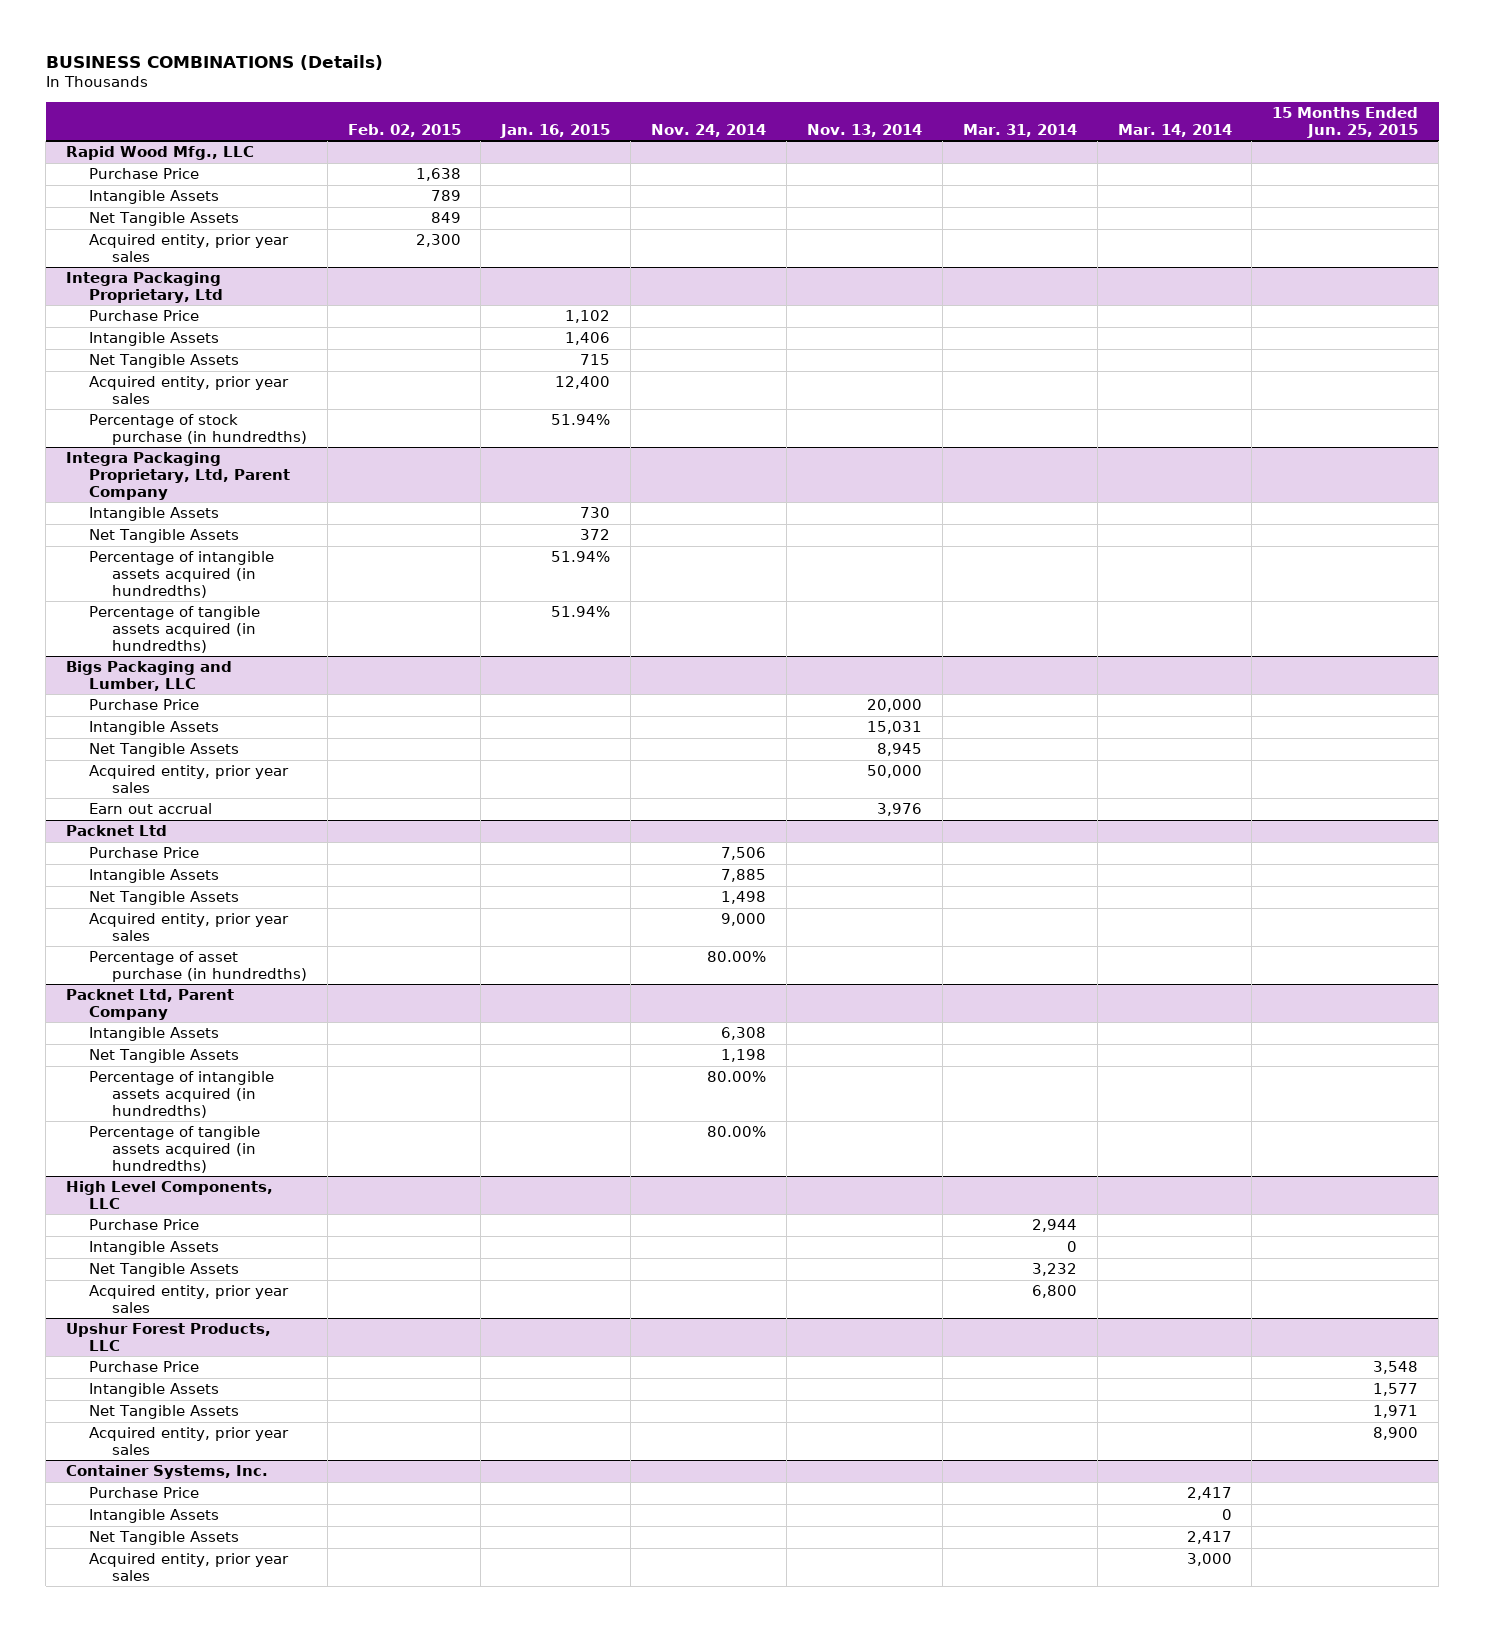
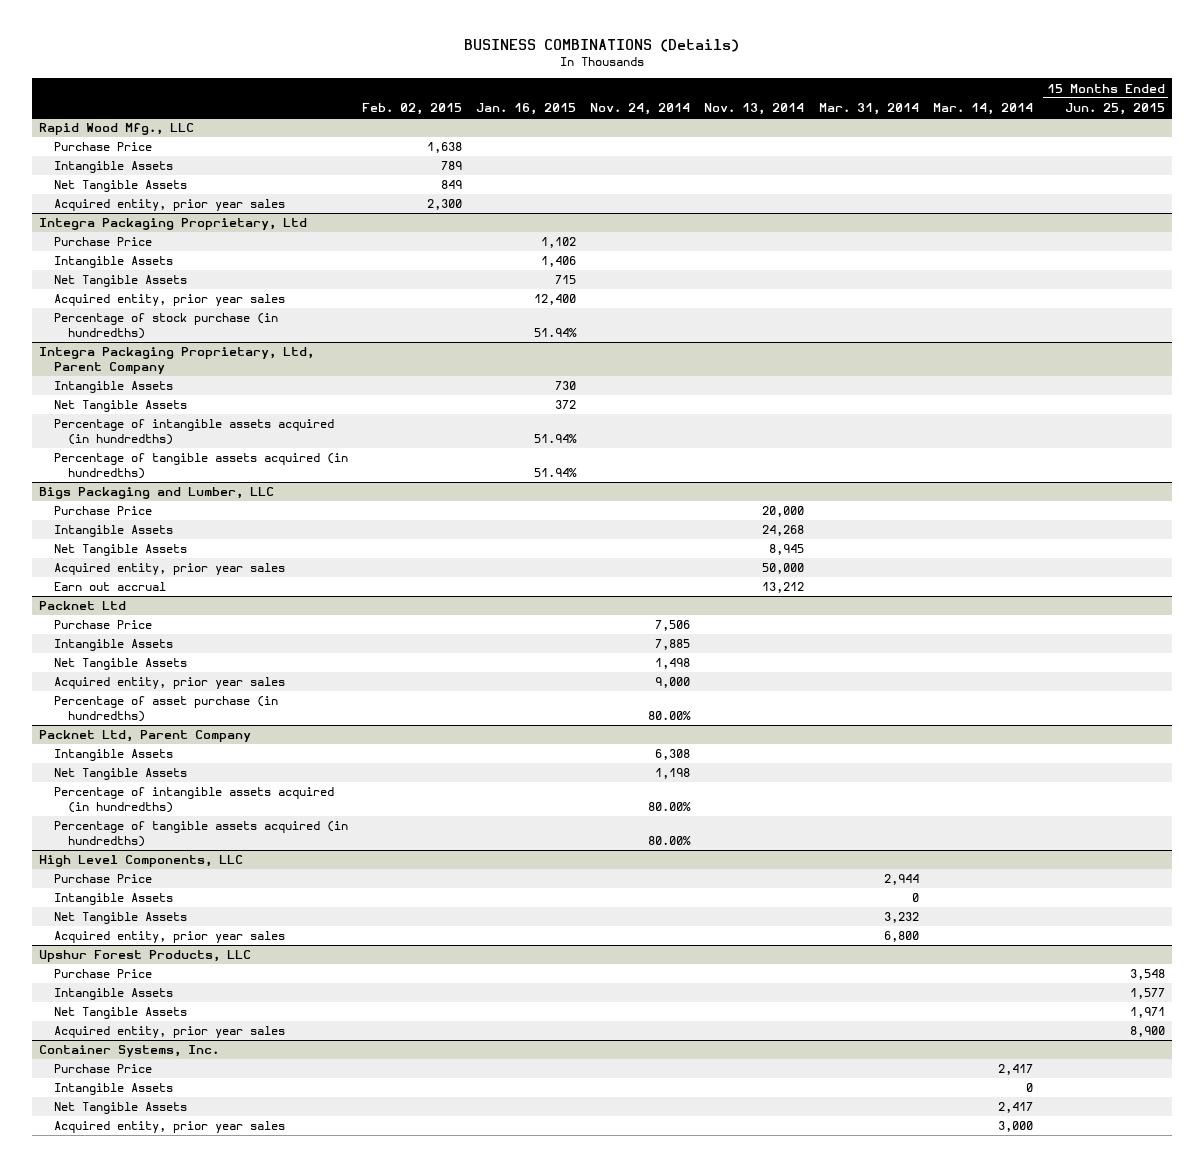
[866,720,922,734] 15,031 -> [762,525,805,537] 24,268
[876,802,922,816] 3,976 -> [762,582,805,594] 13,212

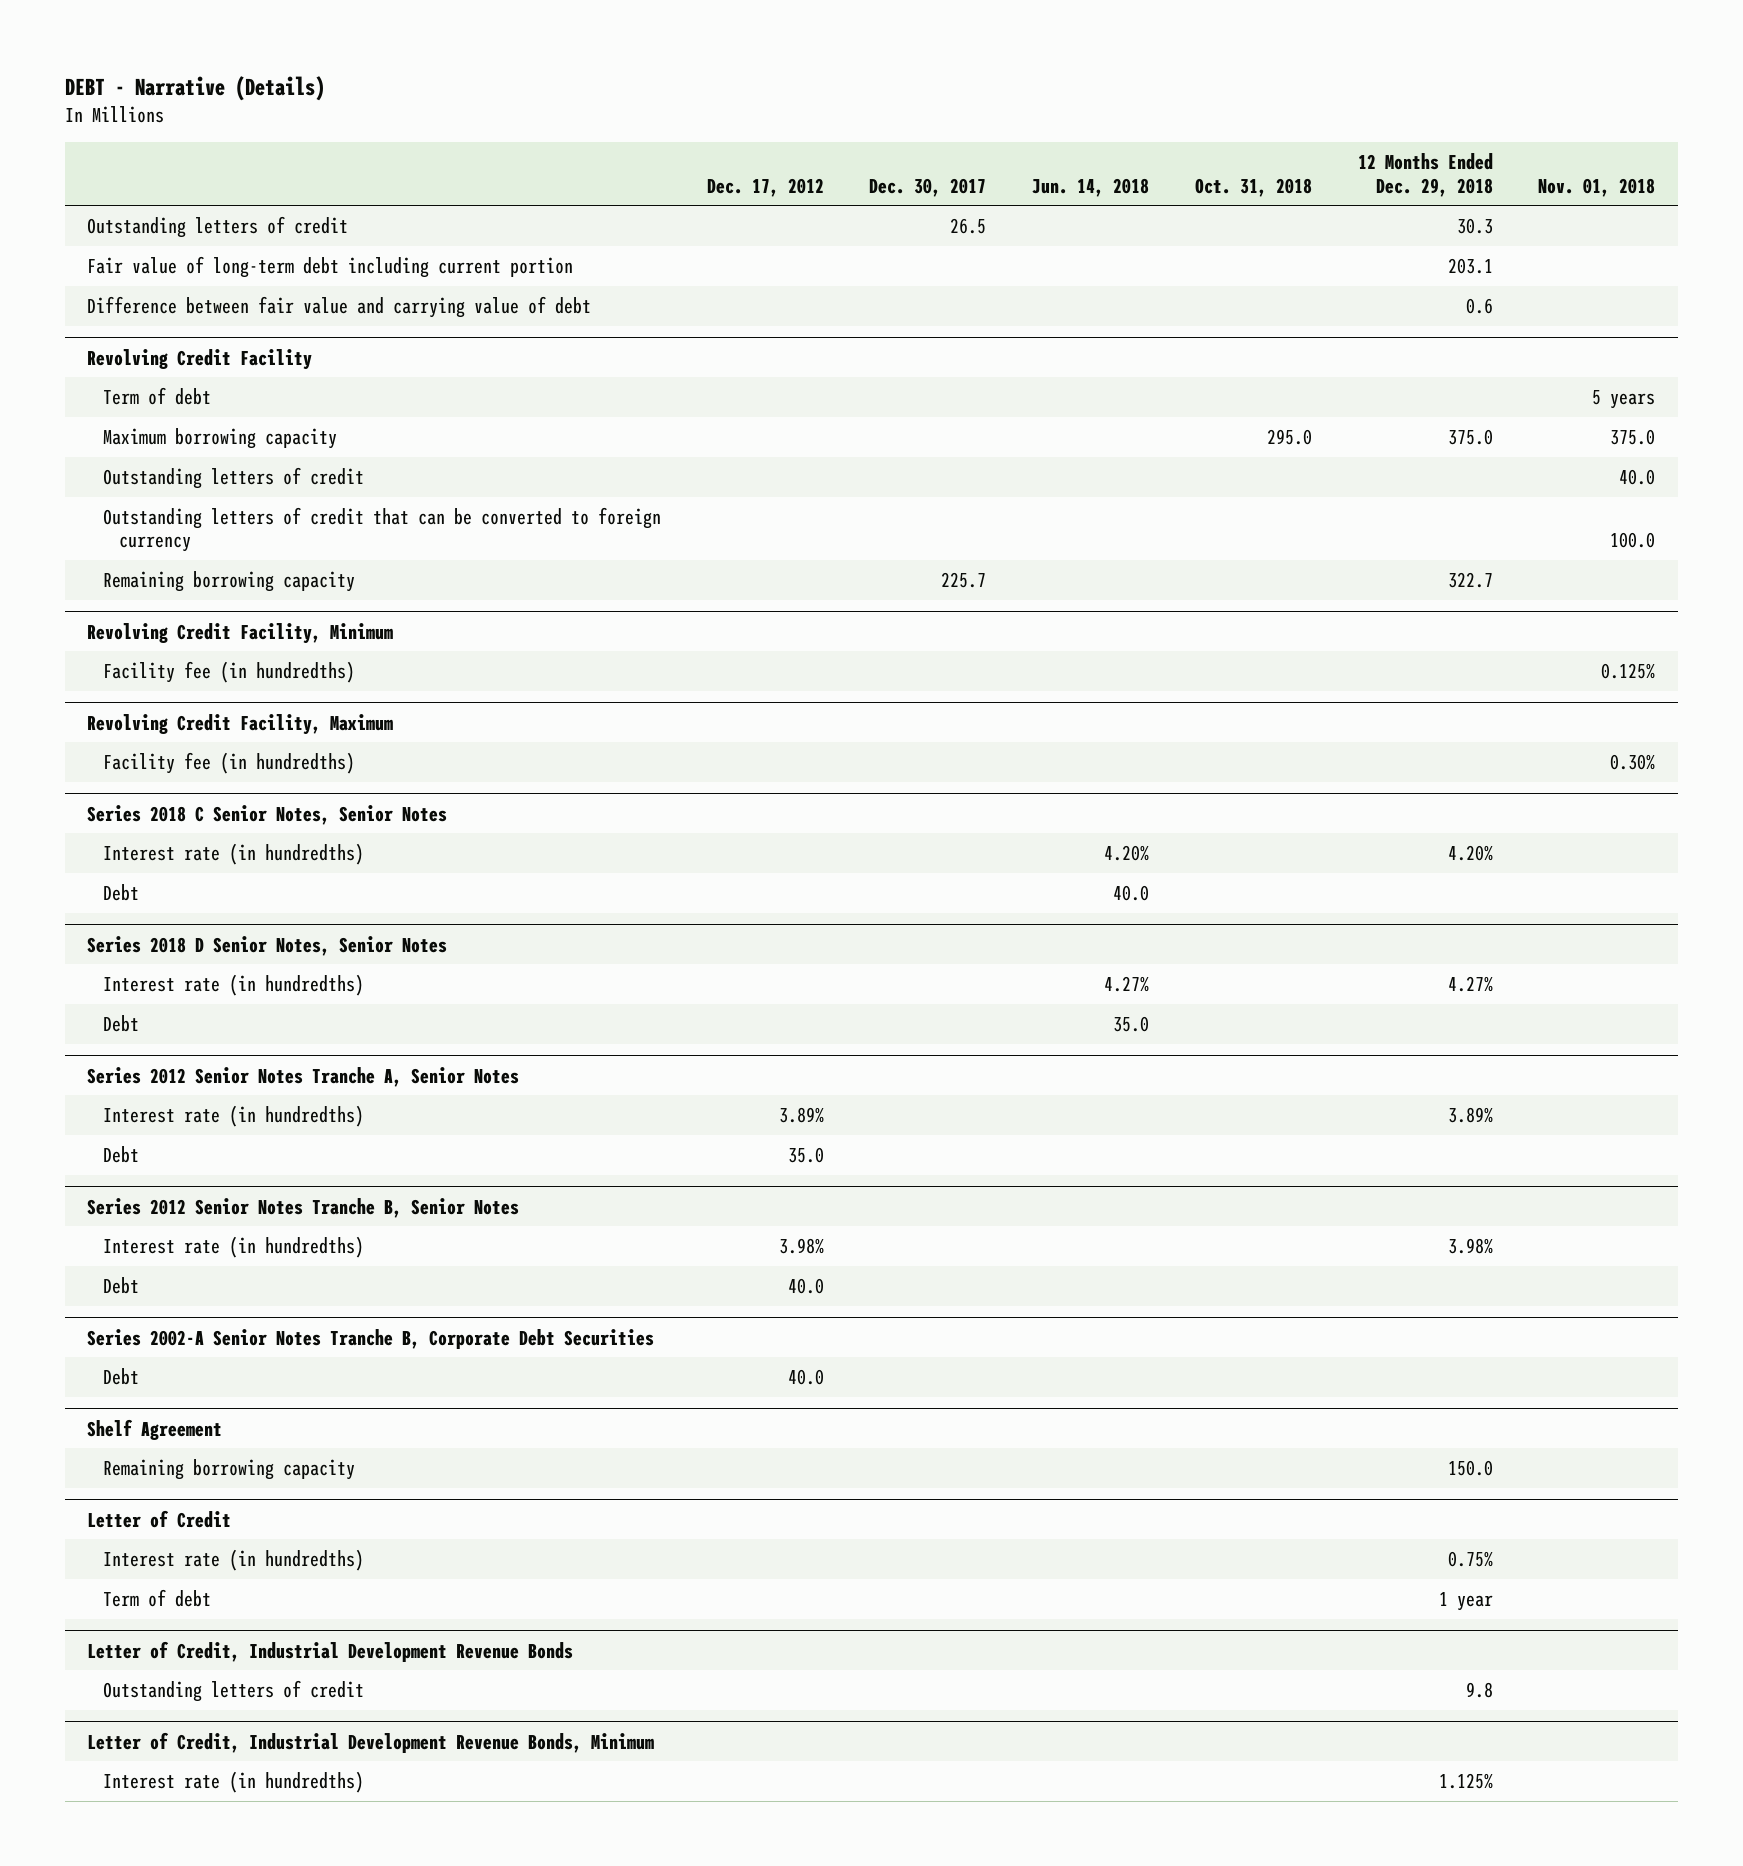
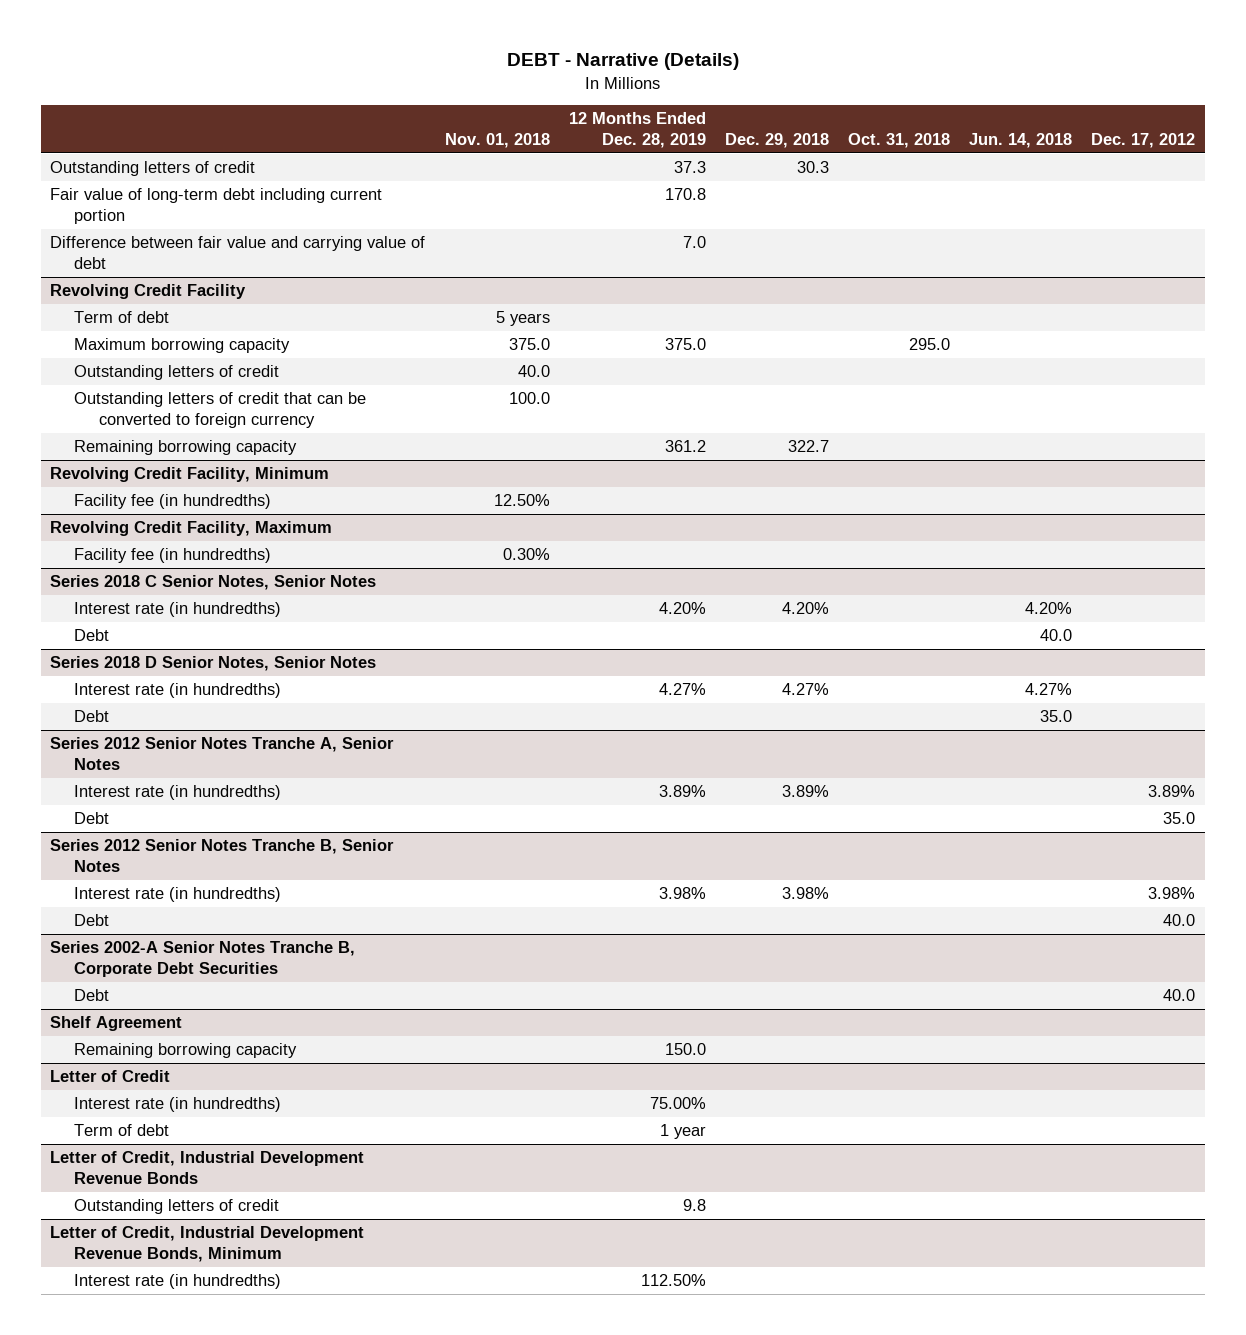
[869,177,987,197] Dec. 30, 2017 -> none
[1357,152,1493,197] 12 Months Ended Dec. 29, 2018 -> none
none -> [568,112,706,149] 12 Months Ended Dec. 28, 2019
none -> [724,133,829,149] Dec. 29, 2018
[1601,662,1656,679] 0.125% -> [493,493,550,506] 12.50%

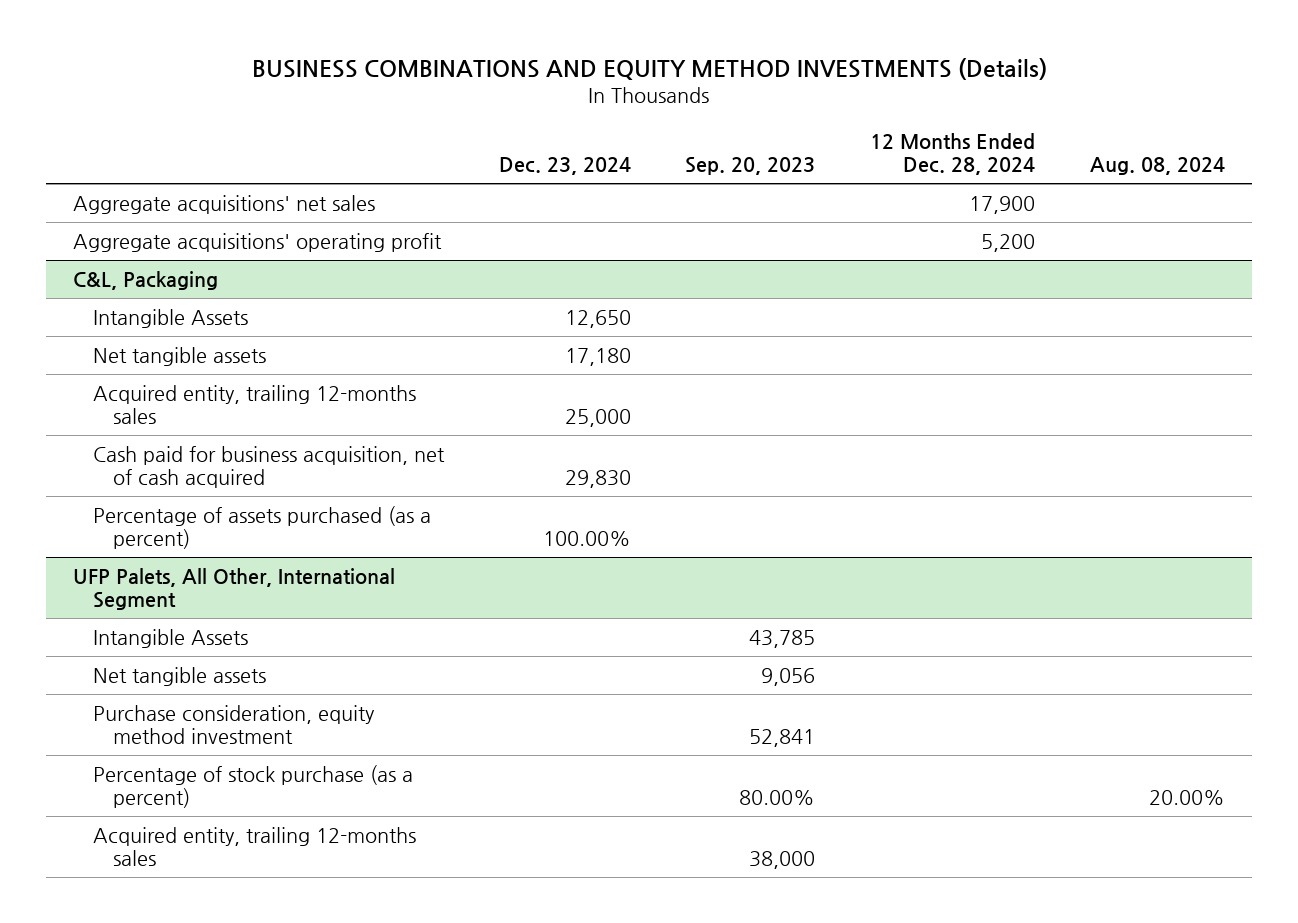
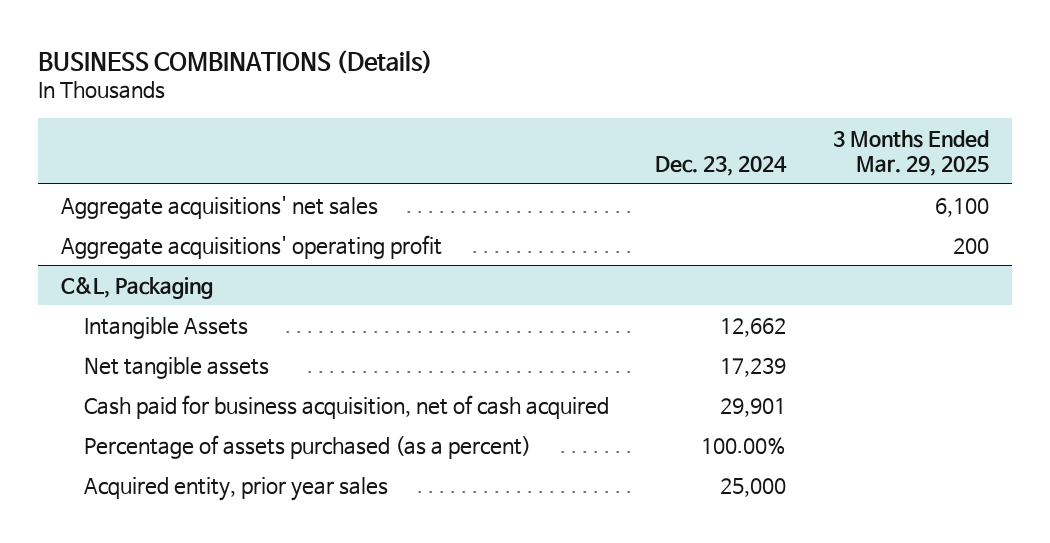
[251,57,1047,80] BUSINESS COMBINATIONS AND EQUITY METHOD INVESTMENTS (Details) -> [37,49,433,74] BUSINESS COMBINATIONS (Details)
[685,156,816,175] Sep. 20, 2023 -> none
[870,132,1036,175] 12 Months Ended Dec. 28, 2024 -> none
[1089,156,1225,175] Aug. 08, 2024 -> none
none -> [832,129,989,176] 3 Months Ended Mar. 29, 2025
[92,385,416,425] Acquired entity, trailing 12-months sales -> none
[564,310,631,329] 12,650 -> [720,317,787,337] 12,662
[564,348,631,367] 17,180 -> [720,356,787,377] 17,239
[564,470,631,489] 29,830 -> [720,397,787,417] 29,901
[72,568,395,611] UFP Palets, All Other, International Segment -> none
[92,629,248,649] Intangible Assets -> none
[92,667,266,687] Net tangible assets -> none
[92,705,375,745] Purchase consideration, equity method investment -> none
[92,765,413,809] Percentage of stock purchase (as a percent) -> none
[92,827,416,867] Acquired entity, trailing 12-months sales -> none
none -> [84,476,389,501] Acquired entity, prior year sales

